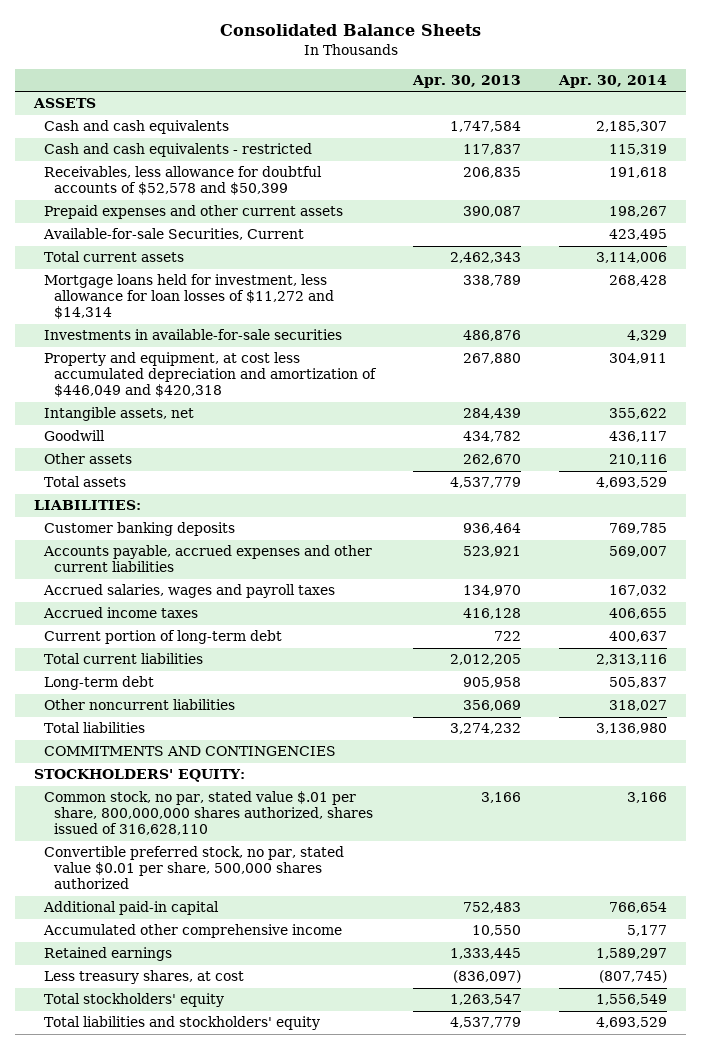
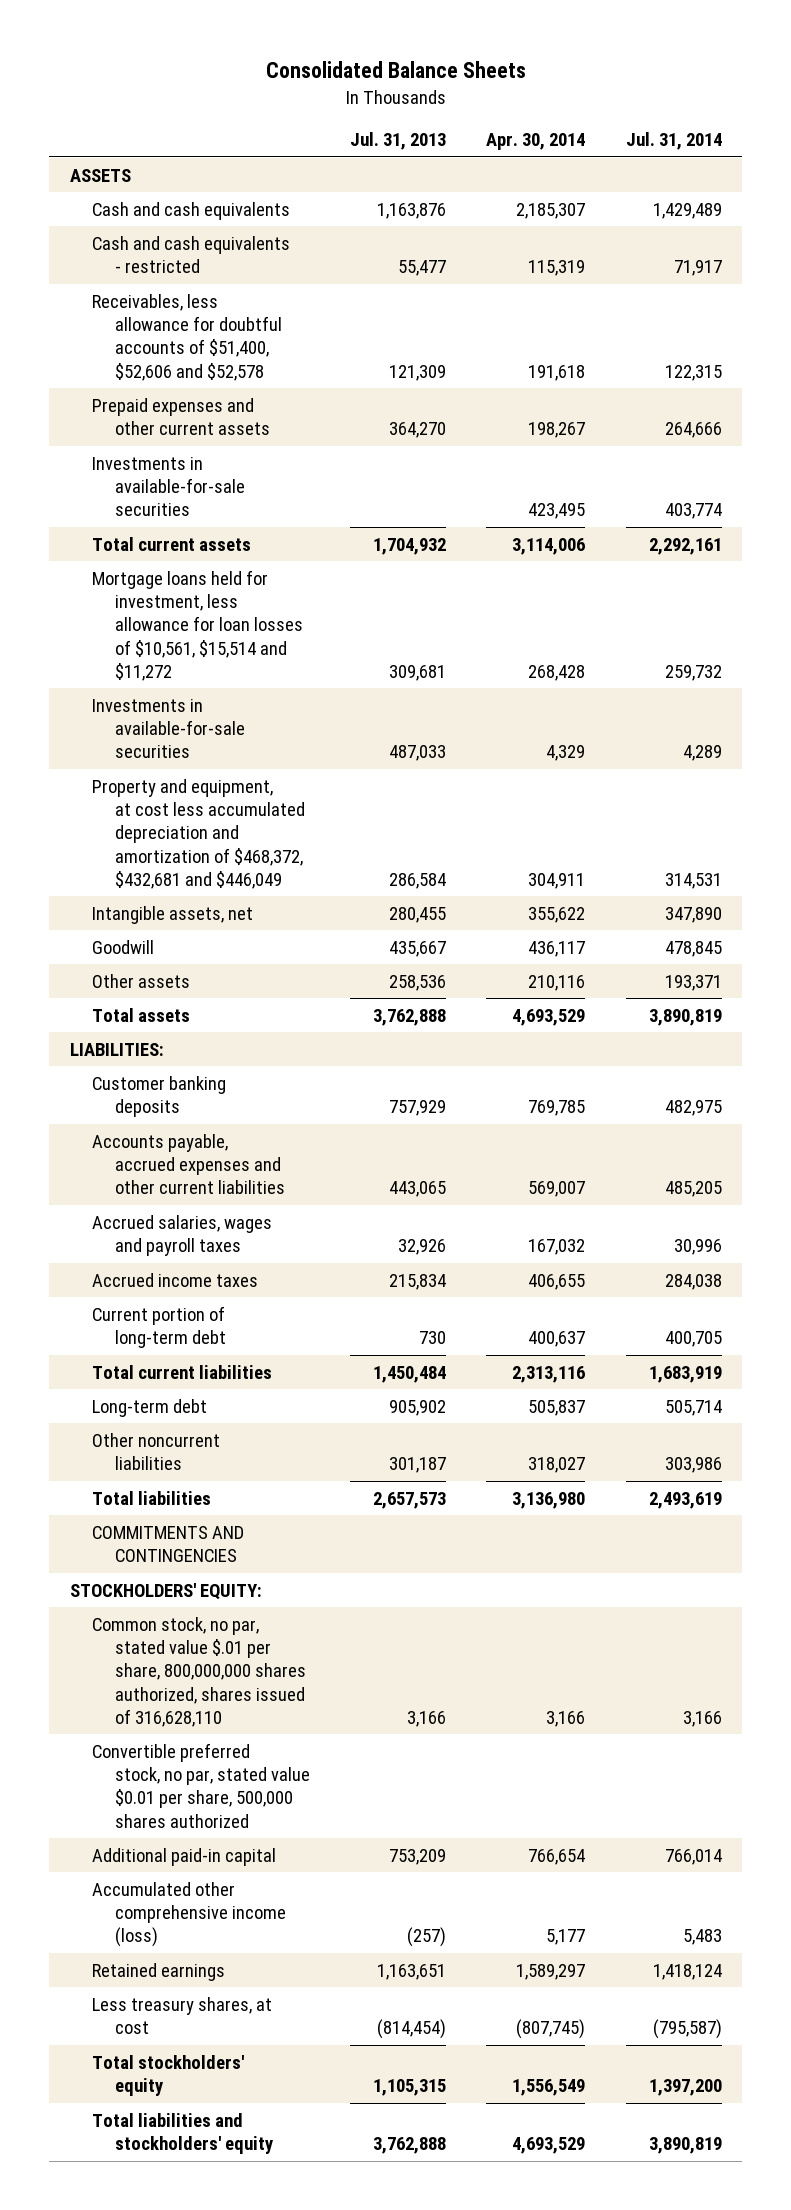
[412,74,522,88] Apr. 30, 2013 -> none
none -> [349,132,446,151] Jul. 31, 2013
none -> [625,132,722,151] Jul. 31, 2014
[44,166,323,196] Receivables, less allowance for doubtful accounts of $52,578 and $50,399 -> [92,293,282,381] Receivables, less allowance for doubtful accounts of $51,400, $52,606 and $52,578
[43,228,305,241] Available-for-sale Securities, Current -> [92,456,245,517] Investments in available-for-sale securities
[44,274,334,320] Mortgage loans held for investment, less allowance for loan losses of $11,272 and $14,314 -> [92,569,303,681] Mortgage loans held for investment, less allowance for loan losses of $10,561, $15,514 and $11,272
[44,352,377,398] Property and equipment, at cost less accumulated depreciation and amortization of $446,049 and $420,318 -> [92,778,305,889] Property and equipment, at cost less accumulated depreciation and amortization of $468,372, $432,681 and $446,049
[43,924,343,939] Accumulated other comprehensive income -> [92,1881,286,1948] Accumulated other comprehensive income (loss)

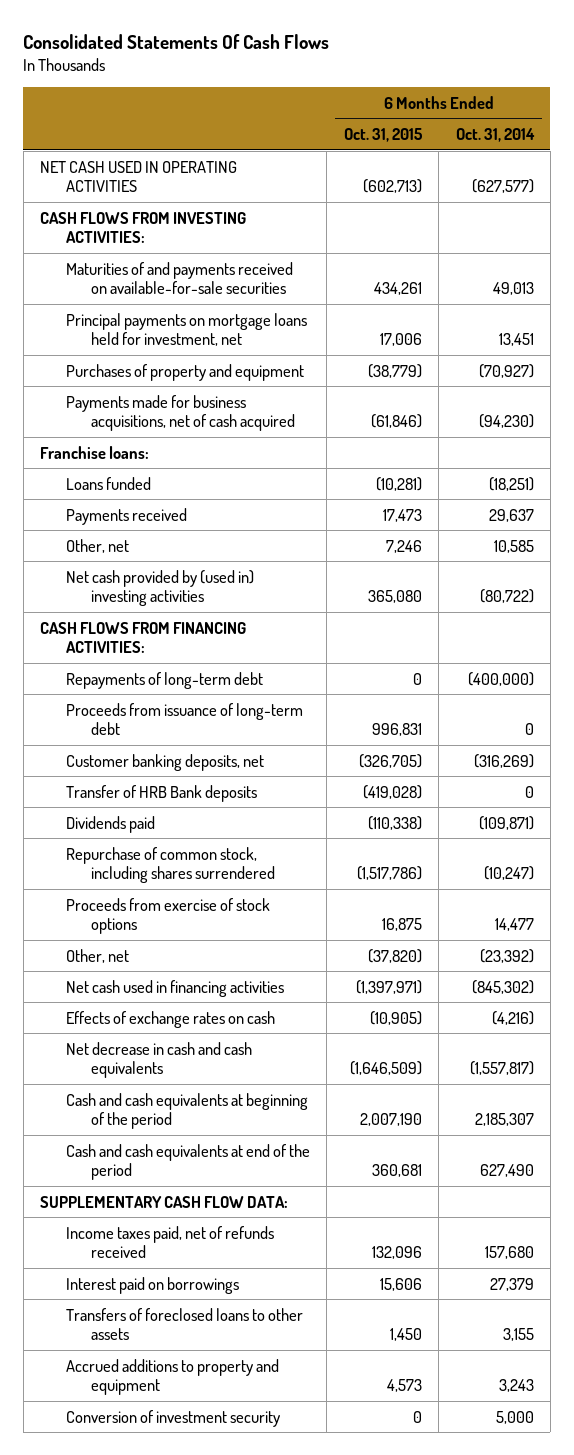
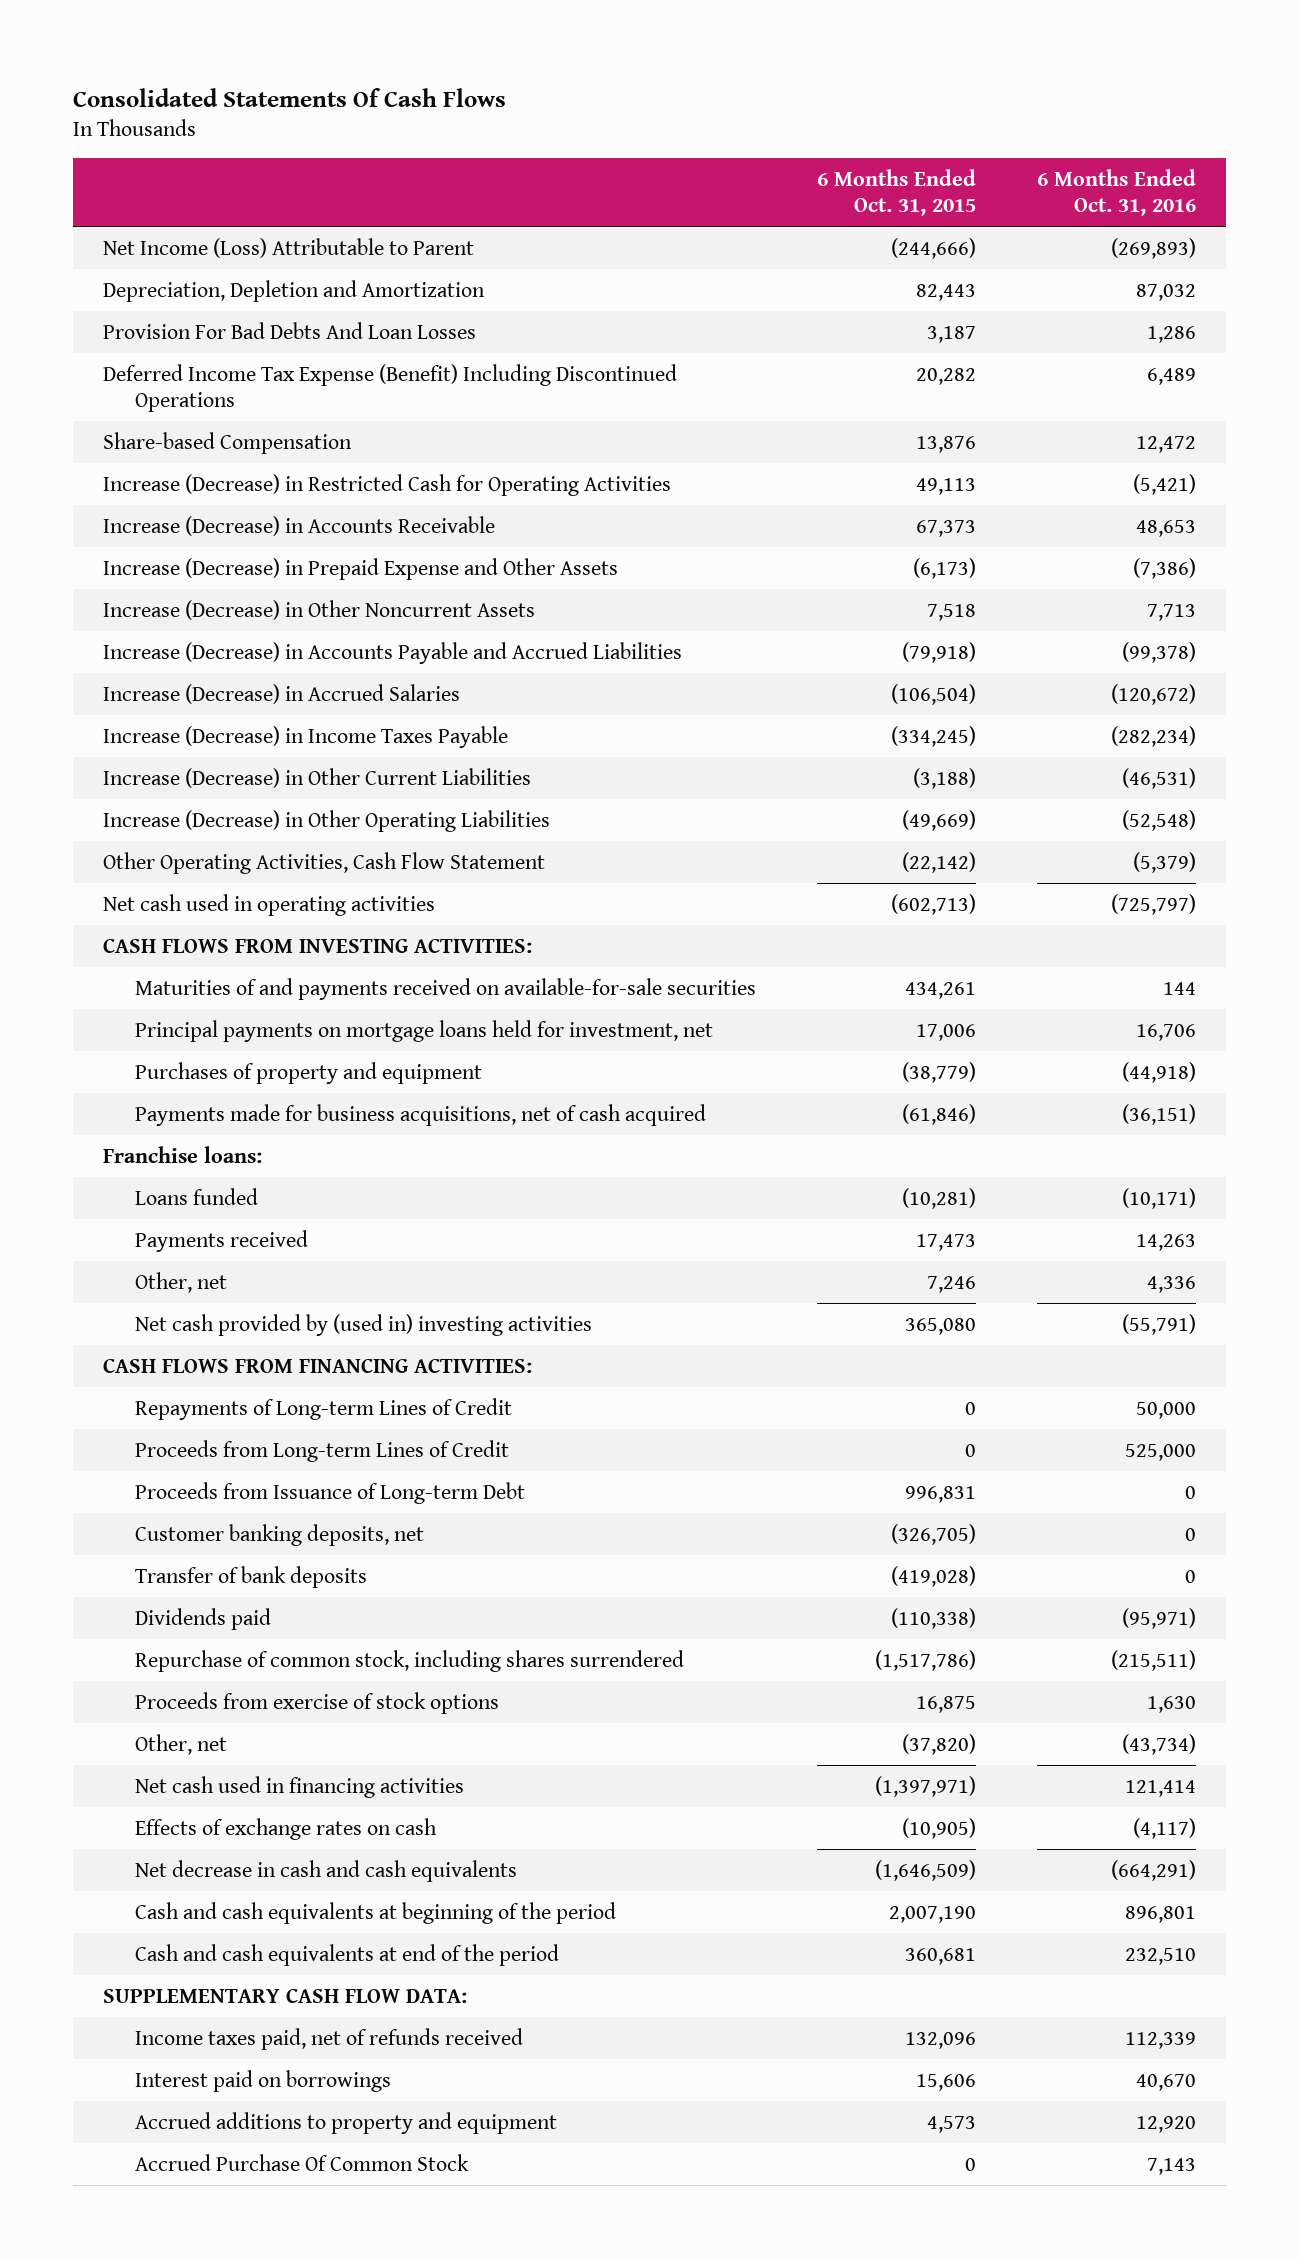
[455,128,535,143] Oct. 31, 2014 -> none
none -> [1036,169,1196,217] 6 Months Ended Oct. 31, 2016
none -> [103,237,475,258] Net Income (Loss) Attributable to Parent
none -> [103,279,486,302] Depreciation, Depletion and Amortization
none -> [103,321,477,339] Provision For Bad Debts And Loan Losses
none -> [103,363,678,412] Deferred Income Tax Expense (Benefit) Including Discontinued Operations
none -> [103,431,353,454] Share-based Compensation
none -> [103,473,672,496] Increase (Decrease) in Restricted Cash for Operating Activities
none -> [103,515,496,536] Increase (Decrease) in Accounts Receivable
none -> [103,557,619,580] Increase (Decrease) in Prepaid Expense and Other Assets
none -> [103,599,536,620] Increase (Decrease) in Other Noncurrent Assets
none -> [103,641,683,664] Increase (Decrease) in Accounts Payable and Accrued Liabilities
none -> [103,683,461,704] Increase (Decrease) in Accrued Salaries
none -> [103,725,509,748] Increase (Decrease) in Income Taxes Payable
none -> [103,767,532,788] Increase (Decrease) in Other Current Liabilities
none -> [103,809,551,832] Increase (Decrease) in Other Operating Liabilities
none -> [103,851,546,874] Other Operating Activities, Cash Flow Statement
[40,160,238,193] NET CASH USED IN OPERATING ACTIVITIES -> [103,893,436,916] Net cash used in operating activities
[65,671,263,689] Repayments of long-term debt -> [135,1397,513,1420] Repayments of Long-term Lines of Credit
none -> [135,1439,510,1462] Proceeds from Long-term Lines of Credit
[65,702,303,736] Proceeds from issuance of long-term debt -> [135,1481,526,1504] Proceeds from Issuance of Long-term Debt
[65,784,257,802] Transfer of HRB Bank deposits -> [135,1565,368,1588] Transfer of bank deposits
[65,1307,303,1341] Transfers of foreclosed loans to other assets -> none
[65,1409,280,1427] Conversion of investment security -> none
none -> [135,2153,470,2171] Accrued Purchase Of Common Stock

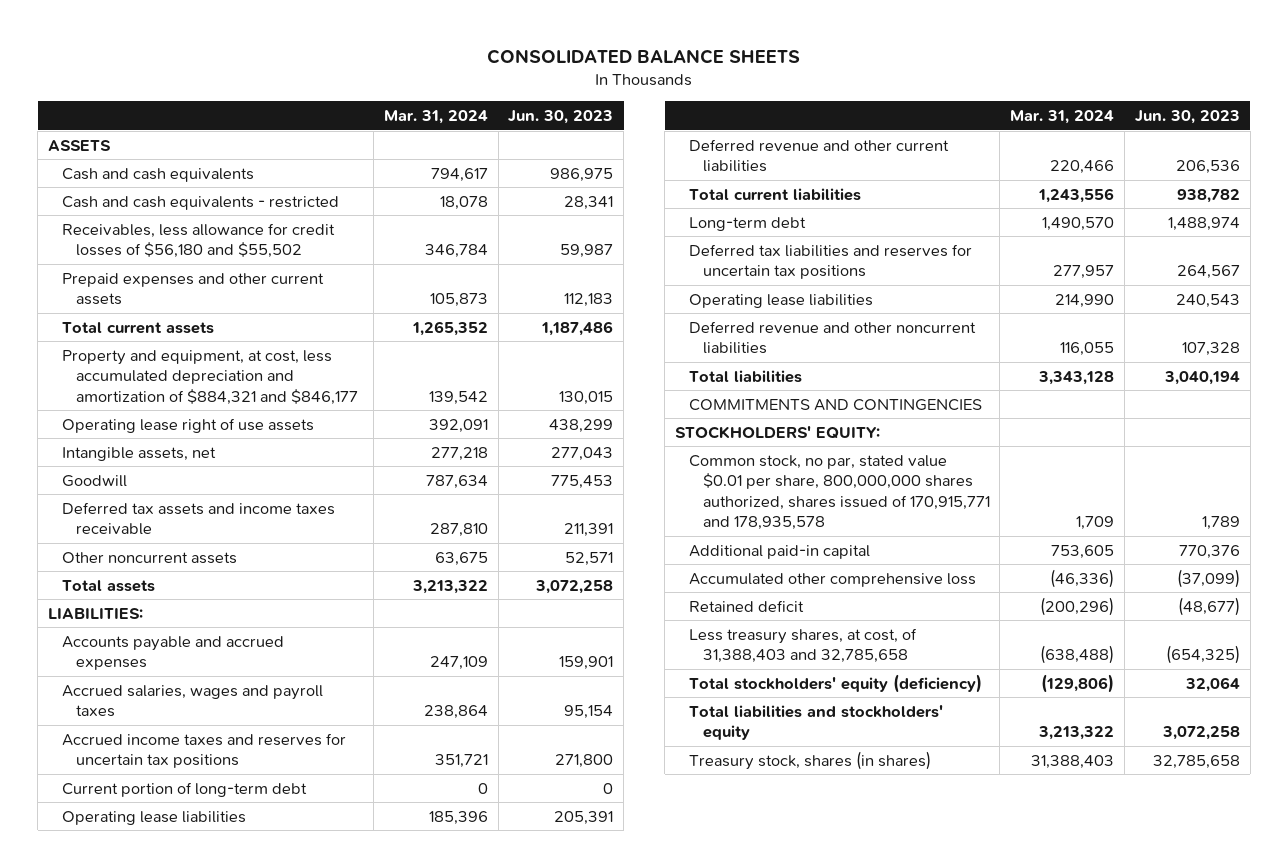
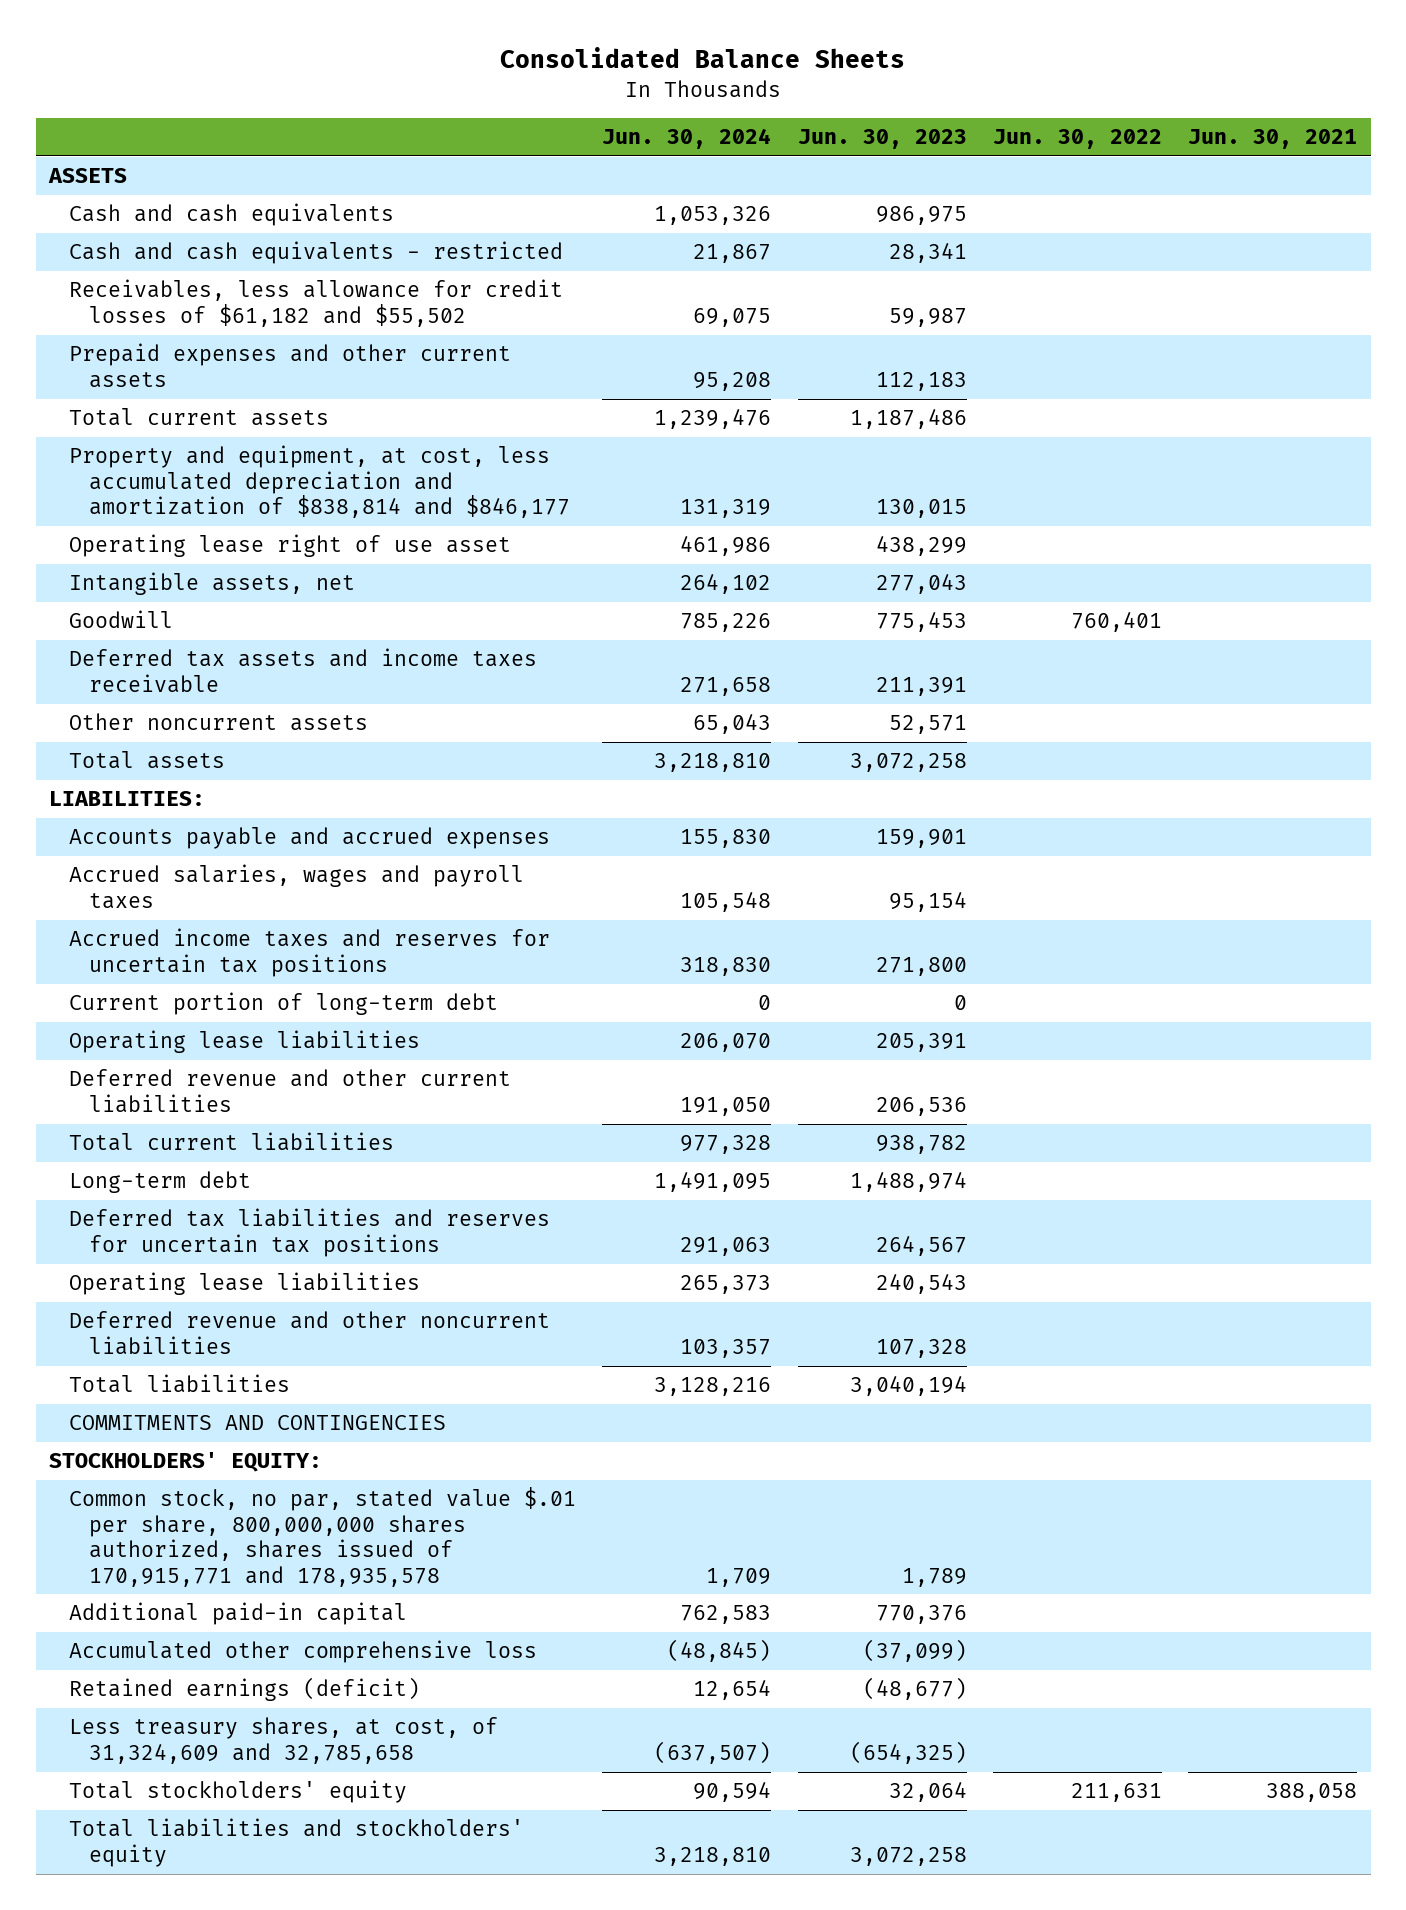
[487,49,801,65] CONSOLIDATED BALANCE SHEETS -> [500,47,906,69] Consolidated Balance Sheets
[383,110,488,125] Mar. 31, 2024 -> none
none -> [602,127,772,149] Jun. 30, 2024
none -> [993,128,1163,149] Jun. 30, 2022
none -> [1188,128,1358,149] Jun. 30, 2021
[62,222,336,259] Receivables, less allowance for credit losses of $56,180 and $55,502 -> [69,279,564,327] Receivables, less allowance for credit losses of $61,182 and $55,502
[62,349,358,405] Property and equipment, at cost, less accumulated depreciation and amortization of $884,321 and $846,177 -> [69,445,571,519] Property and equipment, at cost, less accumulated depreciation and amortization of $838,814 and $846,177
[62,417,315,433] Operating lease right of use assets -> [69,534,512,558] Operating lease right of use asset
[688,454,990,531] Common stock, no par, stated value $0.01 per share, 800,000,000 shares authorized, shares issued of 170,915,771 and 178,935,578 -> [69,1487,577,1587] Common stock, no par, stated value $.01 per share, 800,000,000 shares authorized, shares issued of 170,915,771 and 178,935,578
[688,599,804,612] Retained deficit -> [69,1677,421,1702] Retained earnings (deficit)
[688,627,917,664] Less treasury shares, at cost, of 31,388,403 and 32,785,658 -> [69,1717,499,1764] Less treasury shares, at cost, of 31,324,609 and 32,785,658
[688,673,982,693] Total stockholders' equity (deficiency) -> [69,1780,408,1804] Total stockholders' equity
[688,750,931,770] Treasury stock, shares (in shares) -> none

